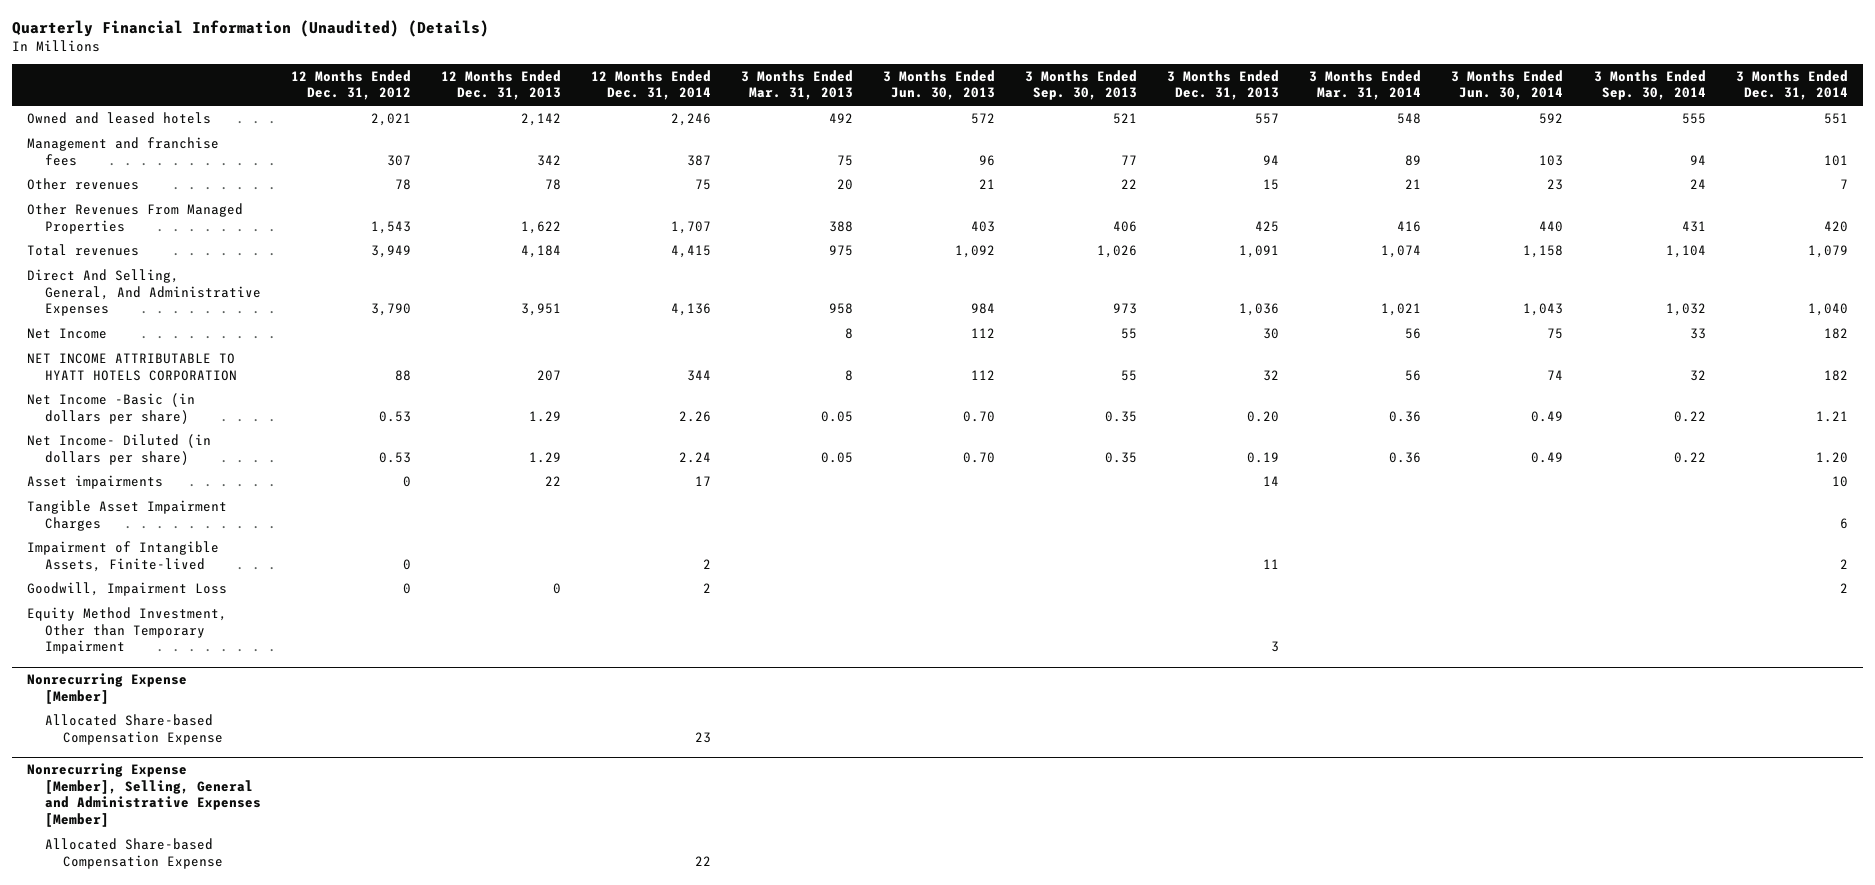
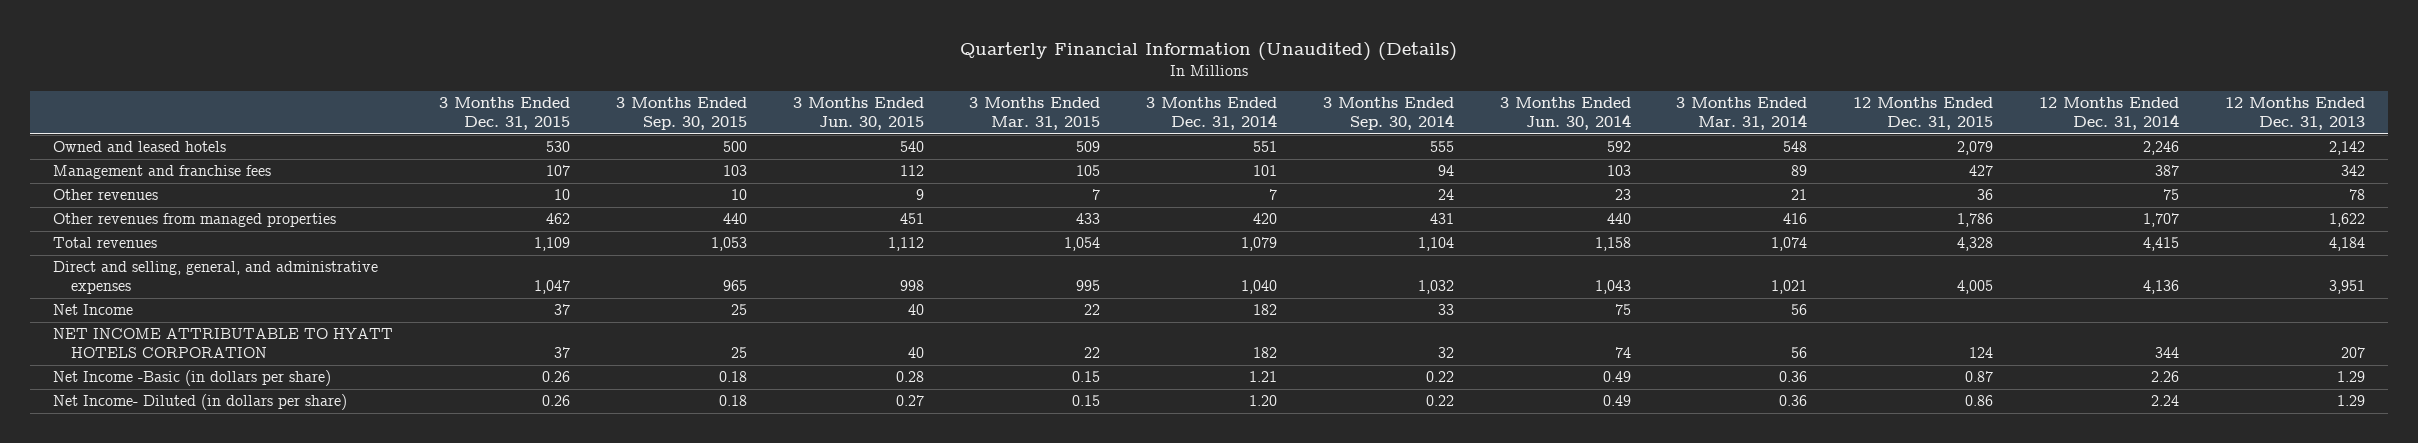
[290,69,411,101] 12 Months Ended Dec. 31, 2012 -> none
[741,69,854,101] 3 Months Ended Mar. 31, 2013 -> none
[883,69,996,101] 3 Months Ended Jun. 30, 2013 -> none
[1025,69,1138,101] 3 Months Ended Sep. 30, 2013 -> none
[1167,69,1280,101] 3 Months Ended Dec. 31, 2013 -> none
none -> [439,97,571,131] 3 Months Ended Dec. 31, 2015
none -> [615,97,747,131] 3 Months Ended Sep. 30, 2015
none -> [792,97,924,131] 3 Months Ended Jun. 30, 2015
none -> [969,97,1101,131] 3 Months Ended Mar. 31, 2015
none -> [1853,97,1994,131] 12 Months Ended Dec. 31, 2015
[26,202,243,234] Other Revenues From Managed Properties -> [53,213,337,228] Other revenues from managed properties
[26,268,261,317] Direct And Selling, General, And Administrative Expenses -> [53,261,379,295] Direct and selling, general, and administrative expenses
[26,474,163,489] Asset impairments -> none
[26,499,227,531] Tangible Asset Impairment Charges -> none
[26,540,219,572] Impairment of Intangible Assets, Finite-lived -> none
[26,581,227,596] Goodwill, Impairment Loss -> none
[26,606,227,655] Equity Method Investment, Other than Temporary Impairment -> none
[26,673,187,704] Nonrecurring Expense [Member] -> none
[44,713,223,745] Allocated Share-based Compensation Expense -> none
[26,763,261,827] Nonrecurring Expense [Member], Selling, General and Administrative Expenses [Member] -> none
[44,837,223,869] Allocated Share-based Compensation Expense -> none

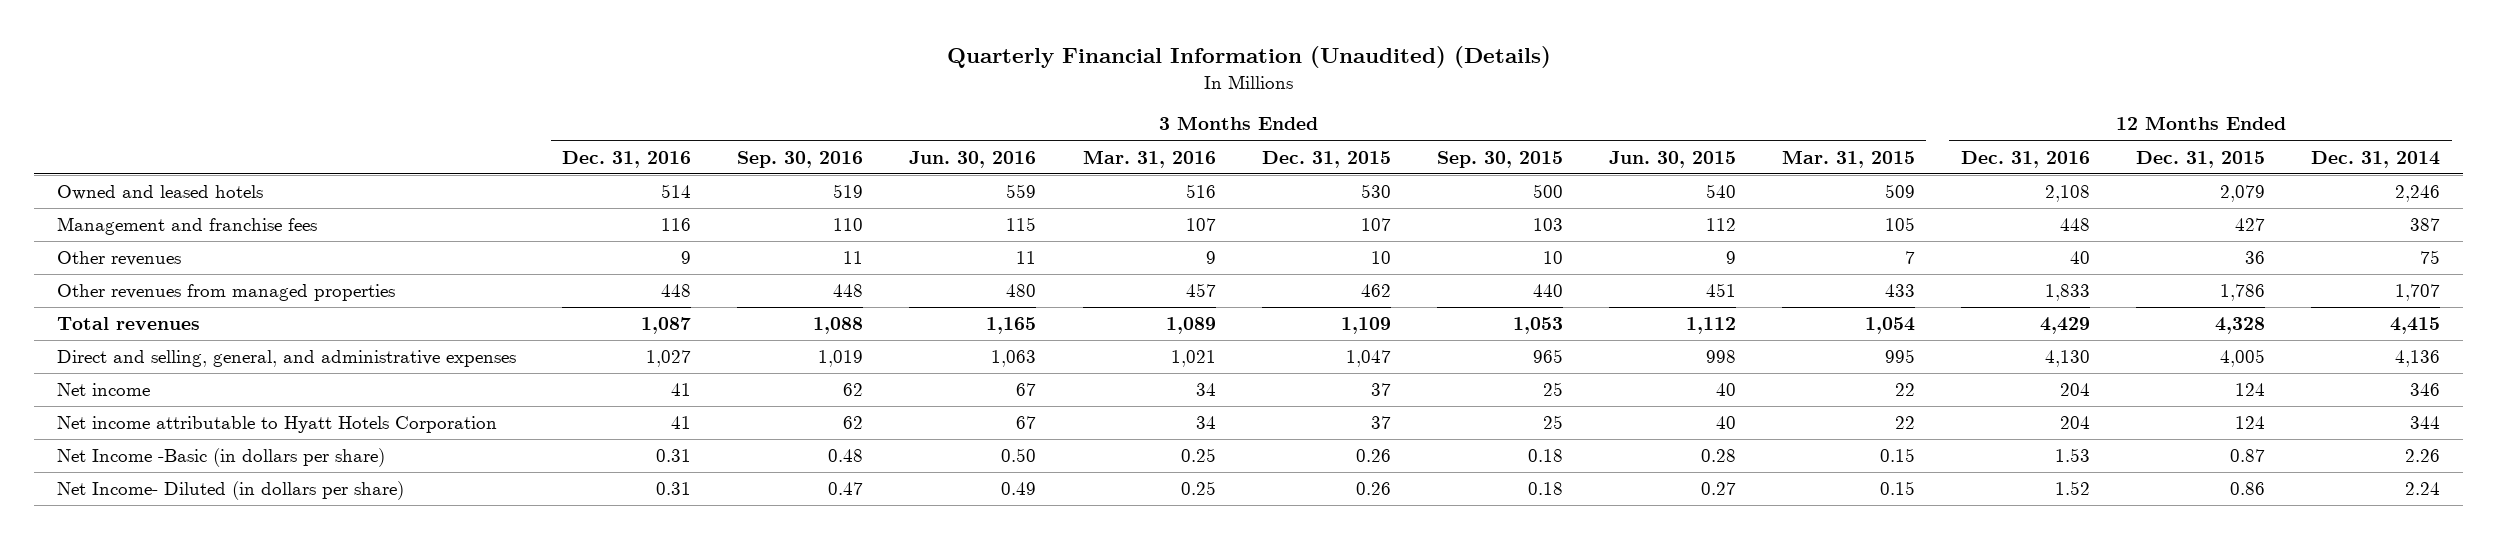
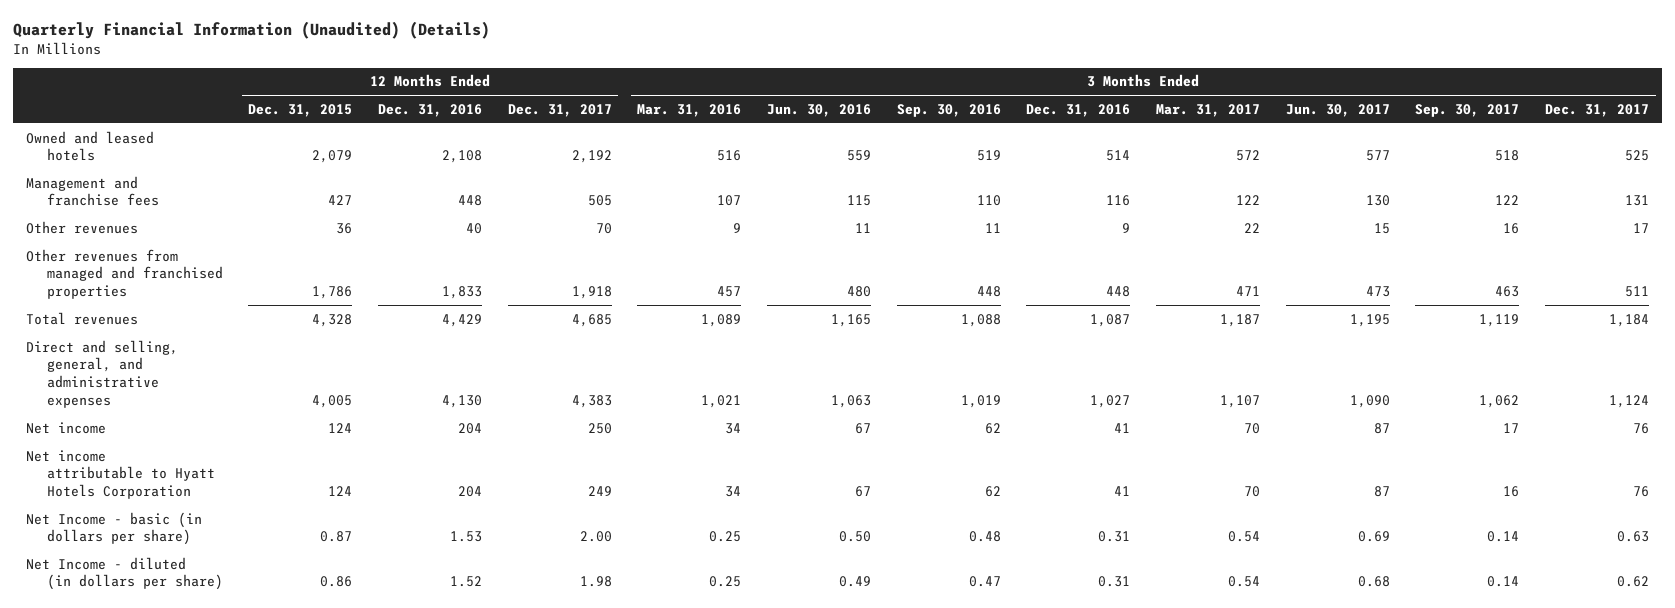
[1261,150,1391,168] Dec. 31, 2015 -> none
[1436,150,1563,168] Sep. 30, 2015 -> none
[1608,150,1736,168] Jun. 30, 2015 -> none
[1781,149,1915,168] Mar. 31, 2015 -> none
[2311,150,2441,168] Dec. 31, 2014 -> none
none -> [507,104,612,118] Dec. 31, 2017
none -> [1156,104,1261,118] Mar. 31, 2017
none -> [1285,104,1390,118] Jun. 30, 2017
none -> [1415,104,1520,118] Sep. 30, 2017
none -> [1545,104,1650,118] Dec. 31, 2017
[57,283,396,301] Other revenues from managed properties -> [25,248,223,300] Other revenues from managed and franchised properties
[57,447,386,467] Net Income -Basic (in dollars per share) -> [25,511,202,546] Net Income - basic (in dollars per share)
[57,480,405,500] Net Income- Diluted (in dollars per share) -> [25,556,223,591] Net Income - diluted (in dollars per share)

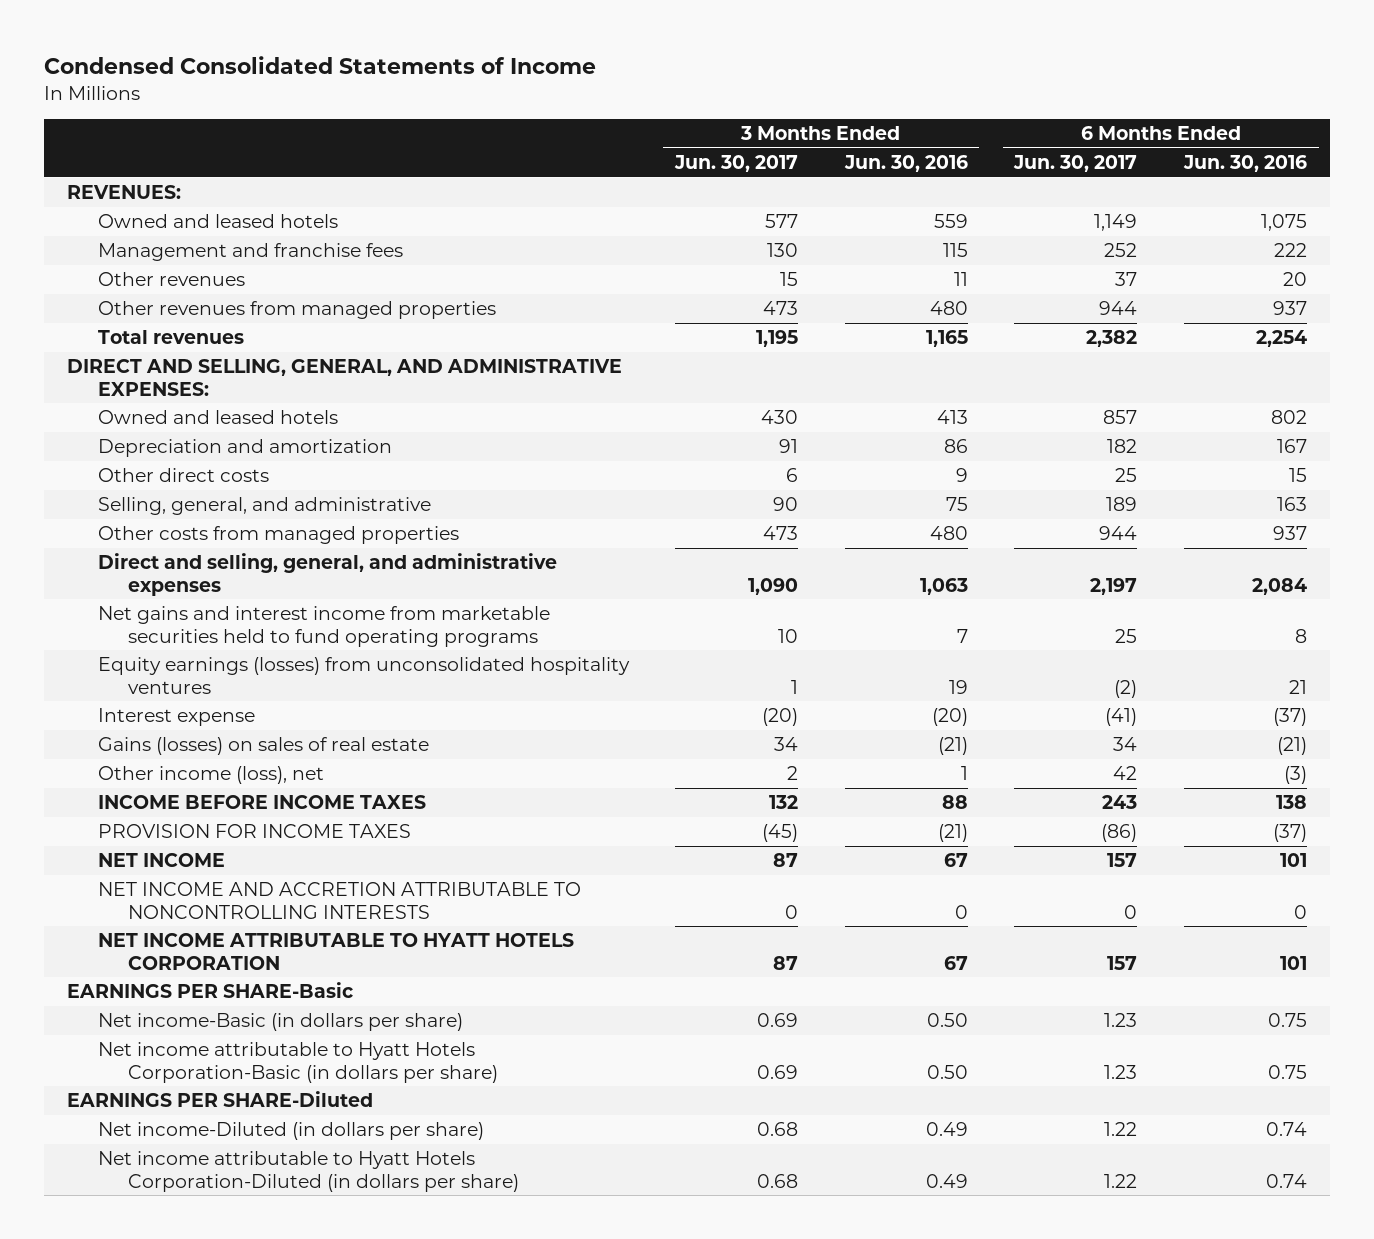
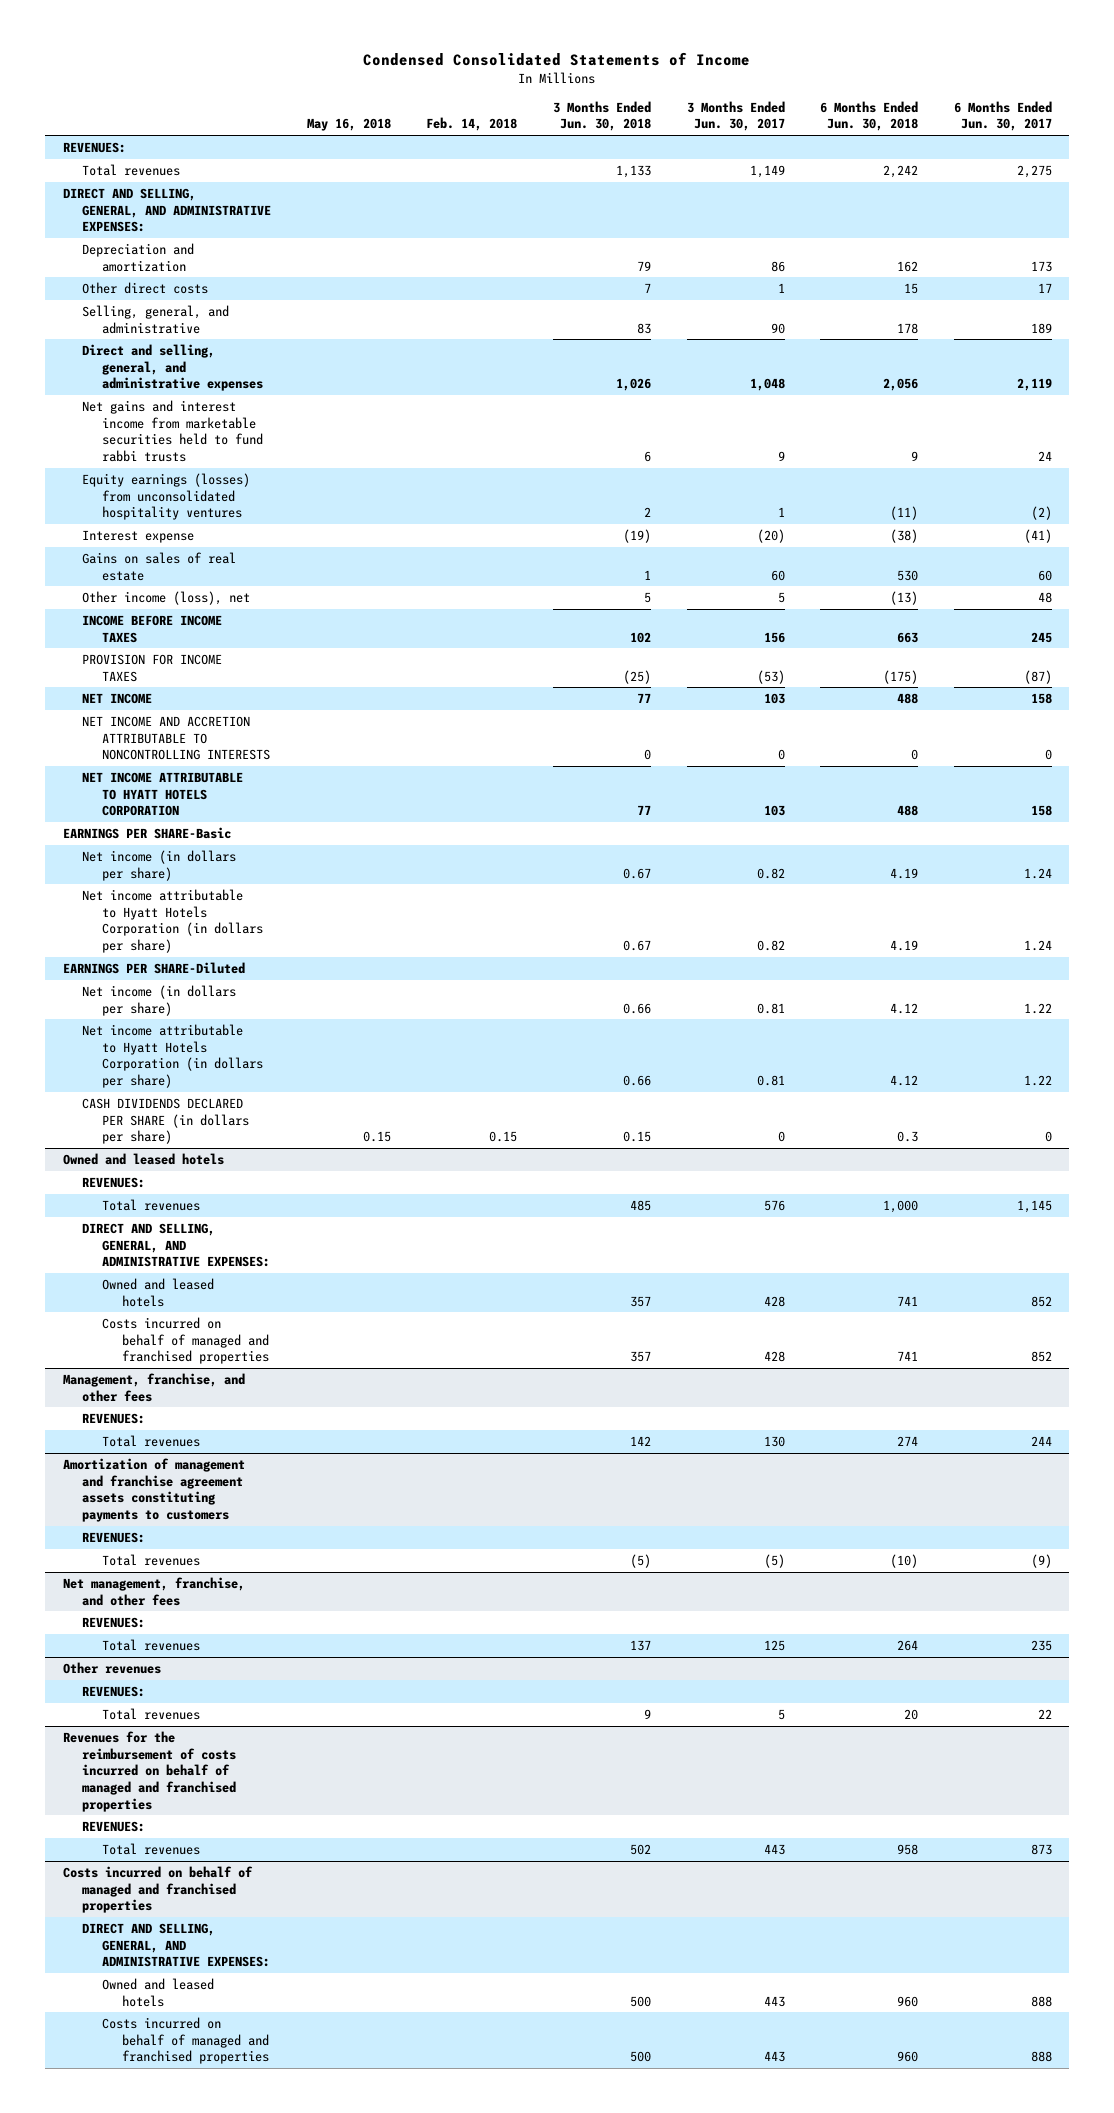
[843,155,968,173] Jun. 30, 2016 -> none
[1183,155,1308,173] Jun. 30, 2016 -> none
none -> [306,118,391,132] May 16, 2018
none -> [426,117,518,132] Feb. 14, 2018
none -> [553,100,652,132] 3 Months Ended Jun. 30, 2018
none -> [820,100,919,132] 6 Months Ended Jun. 30, 2018
[97,214,338,229] Owned and leased hotels -> none
[97,243,403,262] Management and franchise fees -> none
[97,272,245,287] Other revenues -> none
[97,301,496,320] Other revenues from managed properties -> none
[756,330,799,348] 1,195 -> [749,164,785,178] 1,149
[1086,330,1138,348] 2,382 -> [1016,164,1052,178] 2,275
[97,410,338,425] Owned and leased hotels -> none
[779,439,799,454] 91 -> [770,260,785,272] 86
[1107,439,1138,454] 182 -> [1030,260,1052,272] 173
[786,468,799,483] 6 -> [777,282,785,293] 1
[1115,468,1138,483] 25 -> [1037,282,1052,293] 17
[97,526,459,545] Other costs from managed properties -> none
[748,577,799,595] 1,090 -> [749,378,785,392] 1,048
[1090,577,1138,595] 2,197 -> [1016,378,1052,392] 2,119
[97,606,550,647] Net gains and interest income from marketable securities held to fund operating programs -> [82,399,264,462] Net gains and interest income from marketable securities held to fund rabbi trusts
[778,628,799,643] 10 -> [777,450,785,461] 9
[1115,628,1138,643] 25 -> [1037,450,1052,461] 24
[97,737,429,756] Gains (losses) on sales of real estate -> [82,551,237,581] Gains on sales of real estate
[774,737,799,752] 34 -> [770,569,785,581] 60
[1113,737,1138,752] 34 -> [1037,569,1052,581] 60
[787,766,799,781] 2 -> [777,591,785,603] 5
[1113,766,1138,781] 42 -> [1037,591,1052,603] 48
[769,795,799,810] 132 -> [763,631,785,643] 156
[1102,795,1138,810] 243 -> [1030,631,1052,643] 245
[762,824,799,843] (45) -> [756,669,785,684] (53)
[1101,824,1138,843] (86) -> [1023,669,1052,684] (87)
[773,853,799,868] 87 -> [763,692,785,704] 103
[1107,853,1138,868] 157 -> [1030,692,1052,704] 158
[773,955,799,970] 87 -> [763,805,785,817] 103
[1107,955,1138,970] 157 -> [1030,805,1052,817] 158
[97,1013,463,1032] Net income-Basic (in dollars per share) -> [82,849,237,881] Net income (in dollars per share)
[757,1013,799,1028] 0.69 -> [756,867,785,879] 0.82
[1104,1013,1138,1028] 1.23 -> [1023,867,1052,879] 1.24
[97,1042,498,1083] Net income attributable to Hyatt Hotels Corporation-Basic (in dollars per share) -> [82,888,264,953] Net income attributable to Hyatt Hotels Corporation (in dollars per share)
[757,1064,799,1079] 0.69 -> [756,939,785,951] 0.82
[1104,1064,1138,1079] 1.23 -> [1023,939,1052,951] 1.24
[97,1122,484,1141] Net income-Diluted (in dollars per share) -> [82,984,237,1016] Net income (in dollars per share)
[757,1122,799,1137] 0.68 -> [756,1002,785,1014] 0.81
[97,1151,519,1192] Net income attributable to Hyatt Hotels Corporation-Diluted (in dollars per share) -> [82,1023,264,1088] Net income attributable to Hyatt Hotels Corporation (in dollars per share)
[757,1173,799,1188] 0.68 -> [756,1074,785,1086] 0.81
none -> [82,1097,250,1145] CASH DIVIDENDS DECLARED PER SHARE (in dollars per share)
none -> [62,1152,224,1165] Owned and leased hotels
none -> [82,1176,146,1188] REVENUES:
none -> [102,1198,201,1211] Total revenues
none -> [82,1222,271,1268] DIRECT AND SELLING, GENERAL, AND ADMINISTRATIVE EXPENSES:
none -> [102,1277,215,1307] Owned and leased hotels
none -> [102,1316,270,1365] Costs incurred on behalf of managed and franchised properties
none -> [62,1372,245,1402] Management, franchise, and other fees
none -> [82,1412,146,1424] REVENUES:
none -> [102,1434,201,1447] Total revenues
none -> [62,1457,245,1522] Amortization of management and franchise agreement assets constituting payments to customers
none -> [82,1531,146,1543] REVENUES:
none -> [102,1553,201,1566] Total revenues
none -> [62,1576,245,1606] Net management, franchise, and other fees
none -> [82,1616,146,1628] REVENUES:
none -> [102,1638,201,1651] Total revenues
none -> [62,1661,161,1674] Other revenues
none -> [82,1685,146,1697] REVENUES:
none -> [102,1707,201,1720] Total revenues
none -> [62,1730,237,1812] Revenues for the reimbursement of costs incurred on behalf of managed and franchised properties
none -> [82,1820,146,1832] REVENUES:
none -> [102,1842,201,1855] Total revenues
none -> [62,1865,253,1914] Costs incurred on behalf of managed and franchised properties
none -> [82,1922,271,1968] DIRECT AND SELLING, GENERAL, AND ADMINISTRATIVE EXPENSES:
none -> [102,1977,215,2007] Owned and leased hotels
none -> [102,2016,270,2065] Costs incurred on behalf of managed and franchised properties

